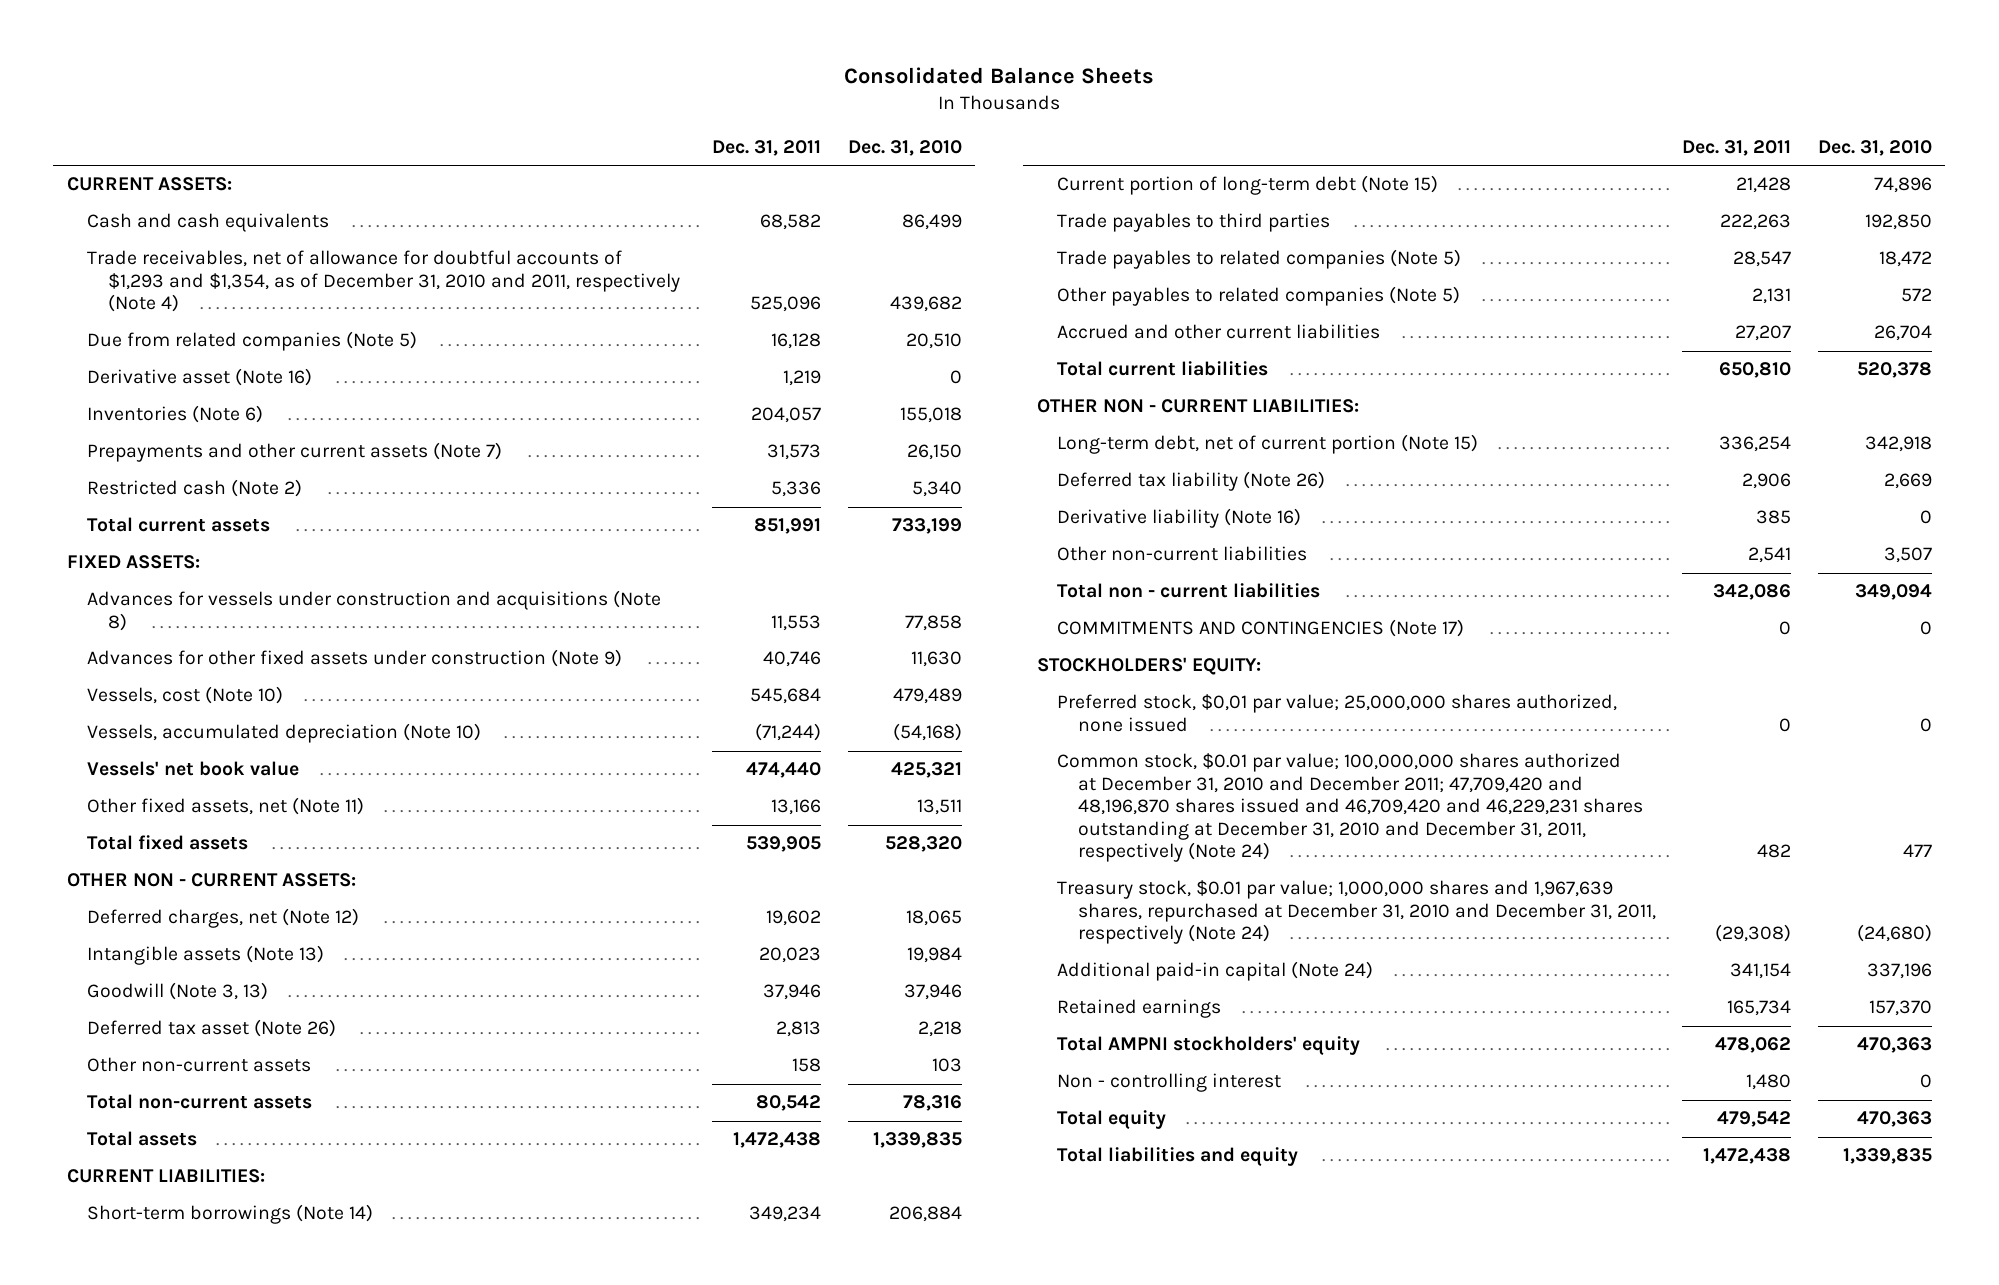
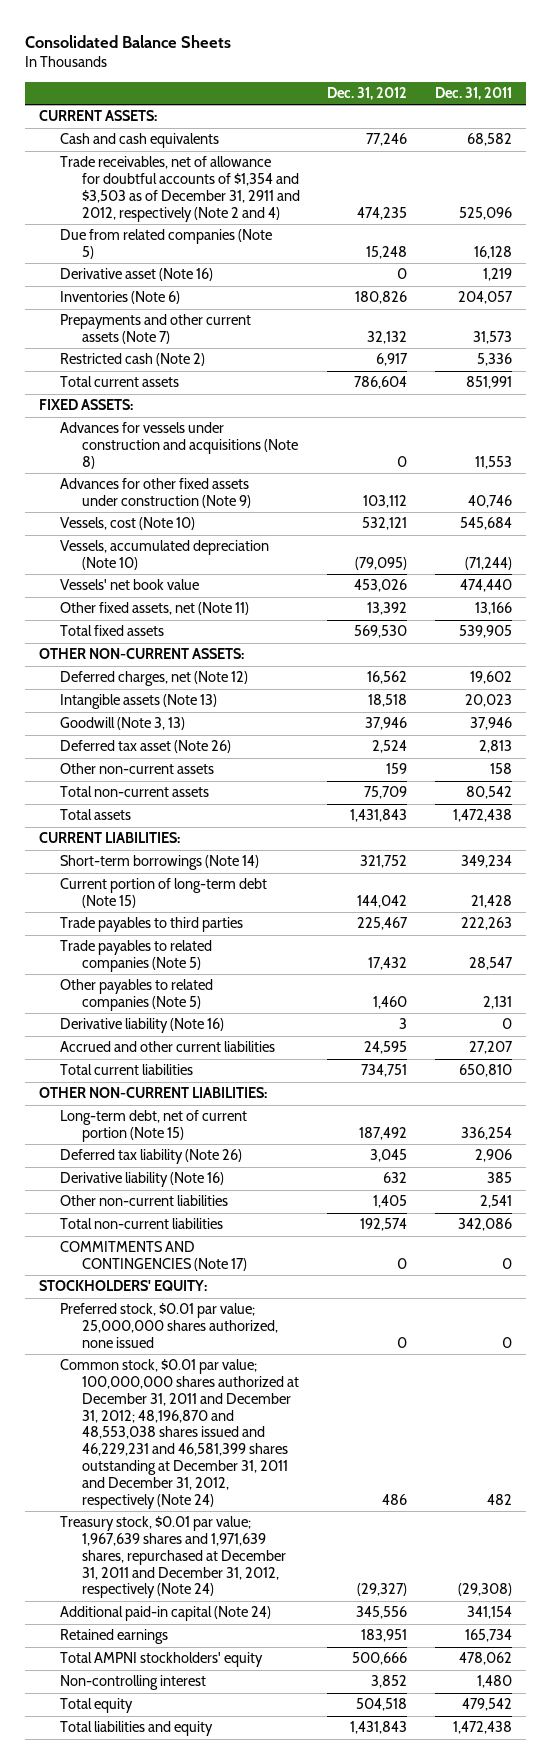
[847,140,962,157] Dec. 31, 2010 -> none
none -> [327,86,408,100] Dec. 31, 2012
[87,250,680,313] Trade receivables, net of allowance for doubtful accounts of $1,293 and $1,354, as of December 31, 2010 and 2011, respectively (Note 4) -> [60,156,300,222] Trade receivables, net of allowance for doubtful accounts of $1,354 and $3,503 as of December 31, 2911 and 2012, respectively (Note 2 and 4)
[66,873,356,888] OTHER NON - CURRENT ASSETS: -> [38,648,244,660] OTHER NON-CURRENT ASSETS:
none -> [60,1018,225,1034] Derivative liability (Note 16)
[1036,399,1359,414] OTHER NON - CURRENT LIABILITIES: -> [38,1087,267,1099] OTHER NON-CURRENT LIABILITIES:
[1057,583,1321,599] Total non - current liabilities -> [60,1218,224,1230] Total non-current liabilities
[1057,694,1618,732] Preferred stock, $0,01 par value; 25,000,000 shares authorized, none issued -> [60,1303,278,1348] Preferred stock, $0.01 par value; 25,000,000 shares authorized, none issued
[1057,753,1643,863] Common stock, $0.01 par value; 100,000,000 shares authorized at December 31, 2010 and December 2011; 47,709,420 and 48,196,870 shares issued and 46,709,420 and 46,229,231 shares outstanding at December 31, 2010 and December 31, 2011, respectively (Note 24) -> [60,1359,299,1509] Common stock, $0.01 par value; 100,000,000 shares authorized at December 31, 2011 and December 31, 2012; 48,196,870 and 48,553,038 shares issued and 46,229,231 and 46,581,399 shares outstanding at December 31, 2011 and December 31, 2012, respectively (Note 24)
[1057,880,1656,945] Treasury stock, $0.01 par value; 1,000,000 shares and 1,967,639 shares, repurchased at December 31, 2010 and December 31, 2011, respectively (Note 24) -> [60,1516,286,1599] Treasury stock, $0.01 par value; 1,967,639 shares and 1,971,639 shares, repurchased at December 31, 2011 and December 31, 2012, respectively (Note 24)
[1057,1073,1282,1093] Non - controlling interest -> [60,1675,207,1691] Non-controlling interest

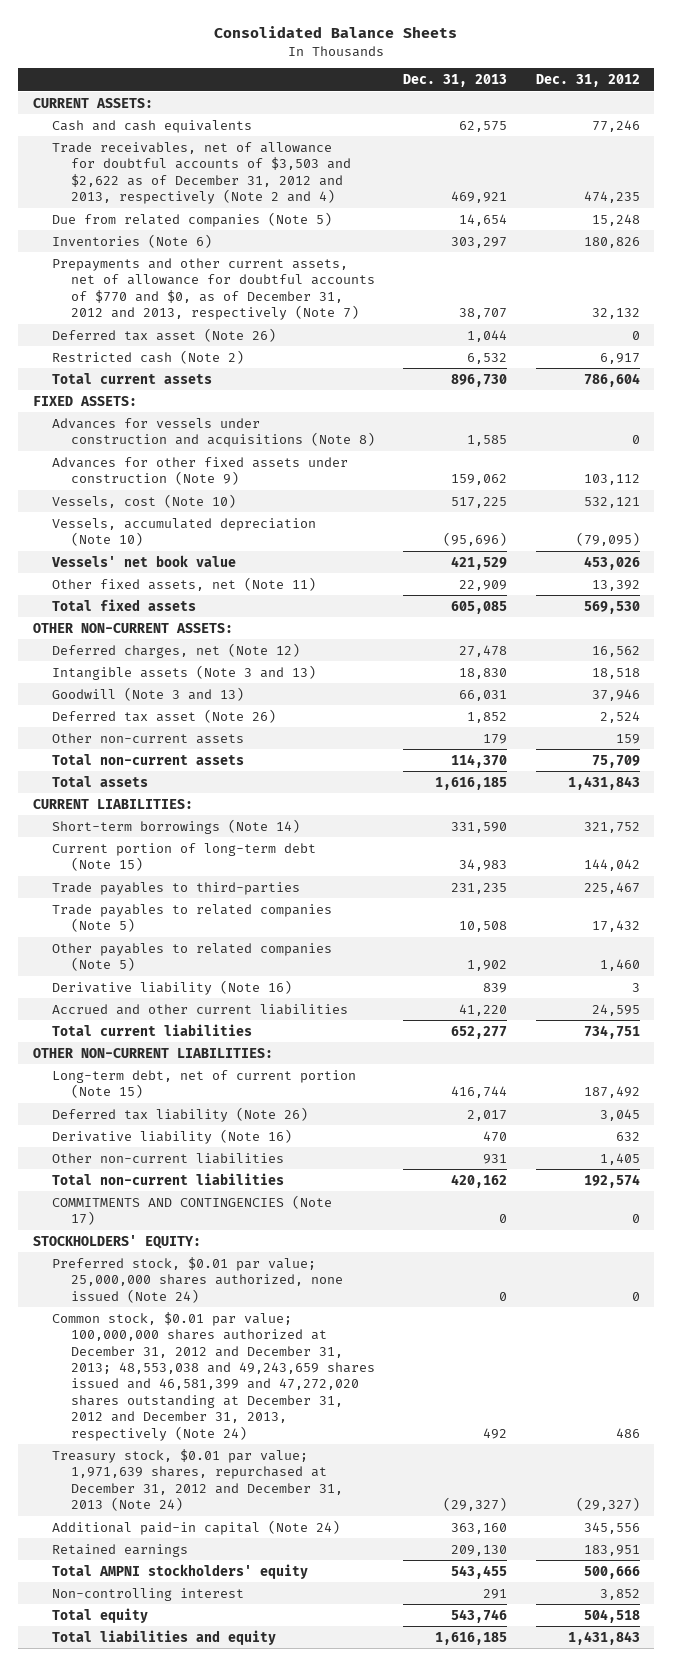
[435,86,513,100] Dec. 31, 2011 -> none
none -> [403,74,508,88] Dec. 31, 2013
[60,156,300,222] Trade receivables, net of allowance for doubtful accounts of $1,354 and $3,503 as of December 31, 2911 and 2012, respectively (Note 2 and 4) -> [51,141,351,204] Trade receivables, net of allowance for doubtful accounts of $3,503 and $2,622 as of December 31, 2012 and 2013, respectively (Note 2 and 4)
[60,268,214,282] Derivative asset (Note 16) -> none
[60,314,252,345] Prepayments and other current assets (Note 7) -> [51,257,375,320] Prepayments and other current assets, net of allowance for doubtful accounts of $770 and $0, as of December 31, 2012 and 2013, respectively (Note 7)
none -> [51,327,276,342] Deferred tax asset (Note 26)
[60,694,218,710] Intangible assets (Note 13) -> [51,664,316,680] Intangible assets (Note 3 and 13)
[60,717,186,731] Goodwill (Note 3, 13) -> [51,686,244,701] Goodwill (Note 3 and 13)
[60,917,244,933] Trade payables to third parties -> [51,881,300,895] Trade payables to third-parties
[60,1303,278,1348] Preferred stock, $0.01 par value; 25,000,000 shares authorized, none issued -> [51,1256,343,1303] Preferred stock, $0.01 par value; 25,000,000 shares authorized, none issued (Note 24)
[60,1359,299,1509] Common stock, $0.01 par value; 100,000,000 shares authorized at December 31, 2011 and December 31, 2012; 48,196,870 and 48,553,038 shares issued and 46,229,231 and 46,581,399 shares outstanding at December 31, 2011 and December 31, 2012, respectively (Note 24) -> [51,1311,375,1441] Common stock, $0.01 par value; 100,000,000 shares authorized at December 31, 2012 and December 31, 2013; 48,553,038 and 49,243,659 shares issued and 46,581,399 and 47,272,020 shares outstanding at December 31, 2012 and December 31, 2013, respectively (Note 24)
[60,1516,286,1599] Treasury stock, $0.01 par value; 1,967,639 shares and 1,971,639 shares, repurchased at December 31, 2011 and December 31, 2012, respectively (Note 24) -> [51,1448,343,1511] Treasury stock, $0.01 par value; 1,971,639 shares, repurchased at December 31, 2012 and December 31, 2013 (Note 24)

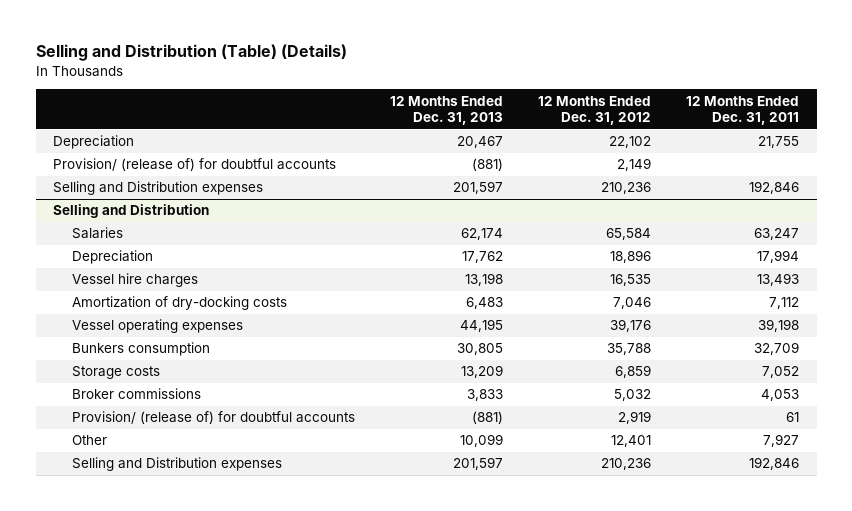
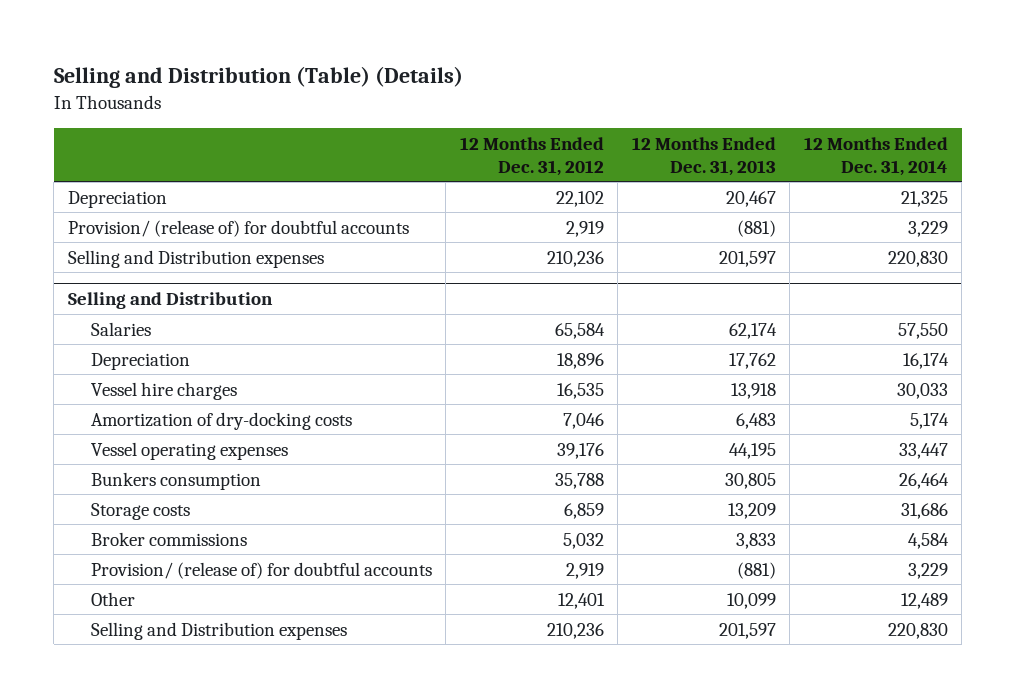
[686,95,800,126] 12 Months Ended Dec. 31, 2011 -> none
none -> [803,137,948,176] 12 Months Ended Dec. 31, 2014
[617,158,652,172] 2,149 -> [565,220,604,237] 2,919
[464,273,503,287] 13,198 -> [730,382,776,399] 13,918

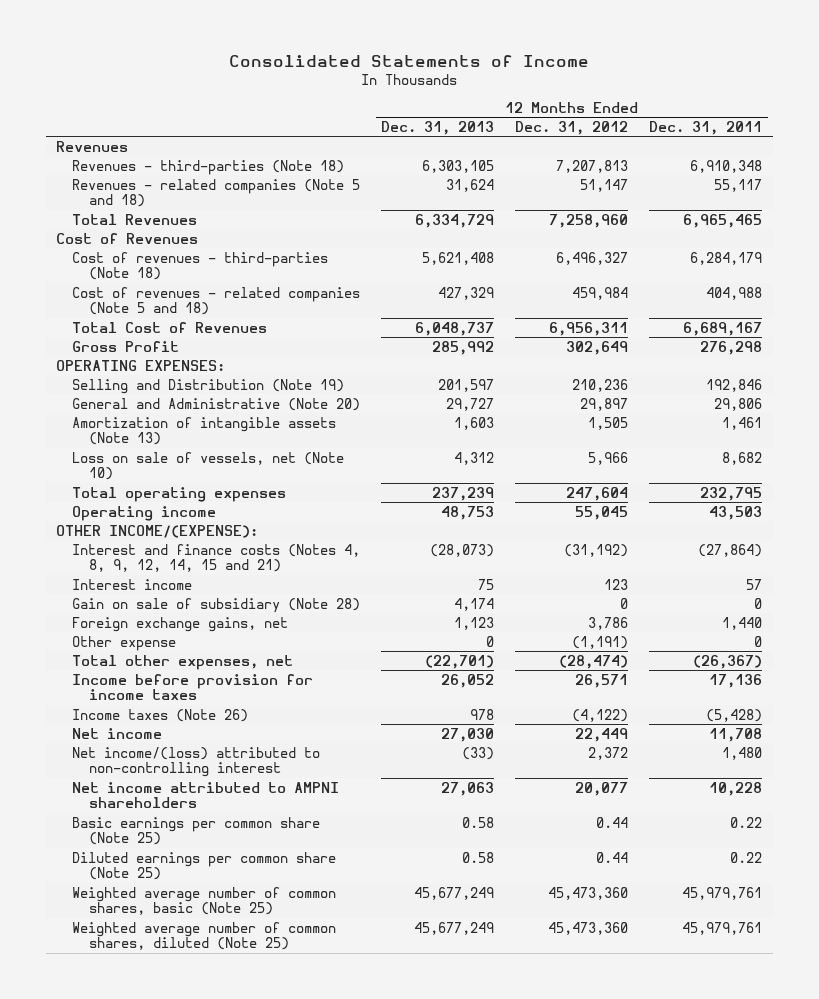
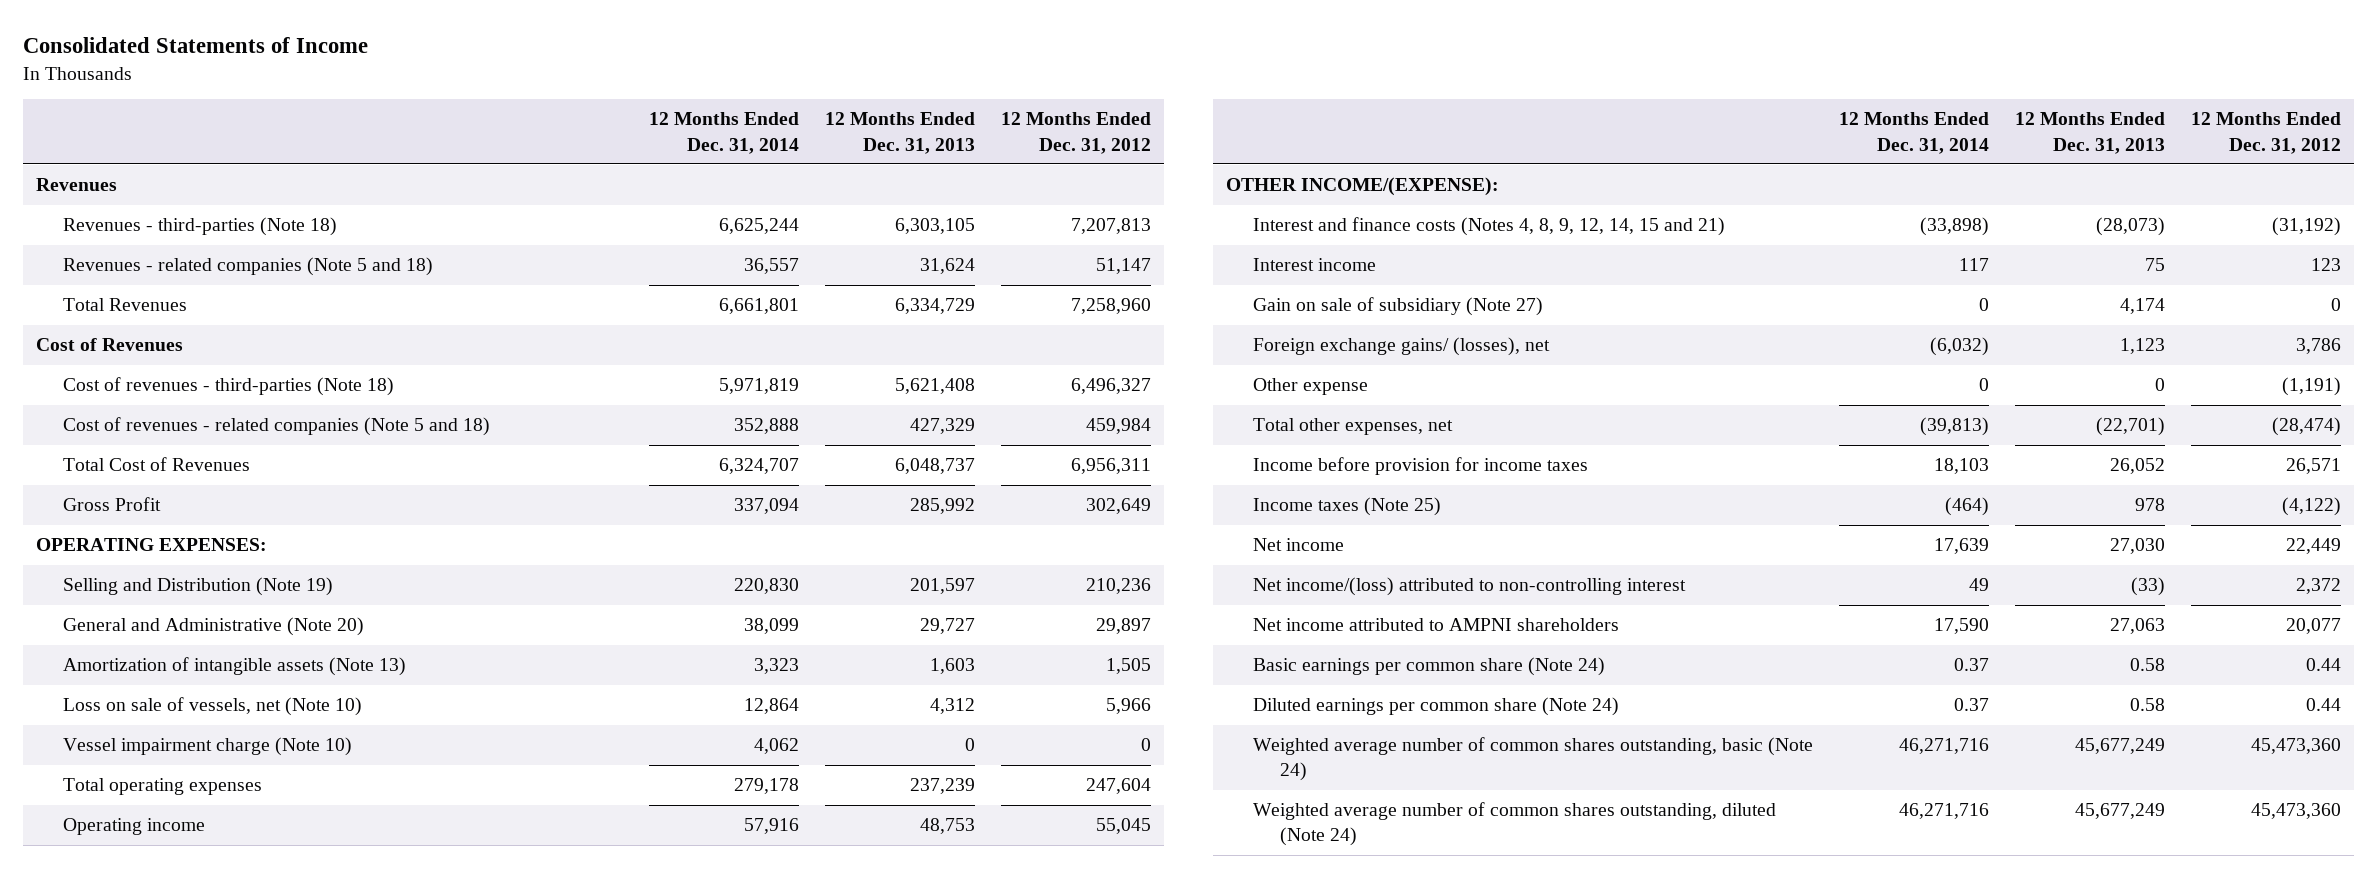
[649,120,763,135] Dec. 31, 2011 -> none
none -> [648,112,799,154] 12 Months Ended Dec. 31, 2014
none -> [63,737,353,757] Vessel impairment charge (Note 10)
[72,597,361,613] Gain on sale of subsidiary (Note 28) -> [1252,297,1543,317] Gain on sale of subsidiary (Note 27)
[72,616,289,632] Foreign exchange gains, net -> [1252,337,1550,357] Foreign exchange gains/ (losses), net
[72,708,249,722] Income taxes (Note 26) -> [1252,497,1441,517] Income taxes (Note 25)
[72,816,321,846] Basic earnings per common share (Note 25) -> [1252,657,1605,677] Basic earnings per common share (Note 24)
[72,851,337,881] Diluted earnings per common share (Note 25) -> [1252,697,1619,717] Diluted earnings per common share (Note 24)
[72,886,337,916] Weighted average number of common shares, basic (Note 25) -> [1252,737,1813,782] Weighted average number of common shares outstanding, basic (Note 24)
[72,921,337,951] Weighted average number of common shares, diluted (Note 25) -> [1252,802,1776,847] Weighted average number of common shares outstanding, diluted (Note 24)

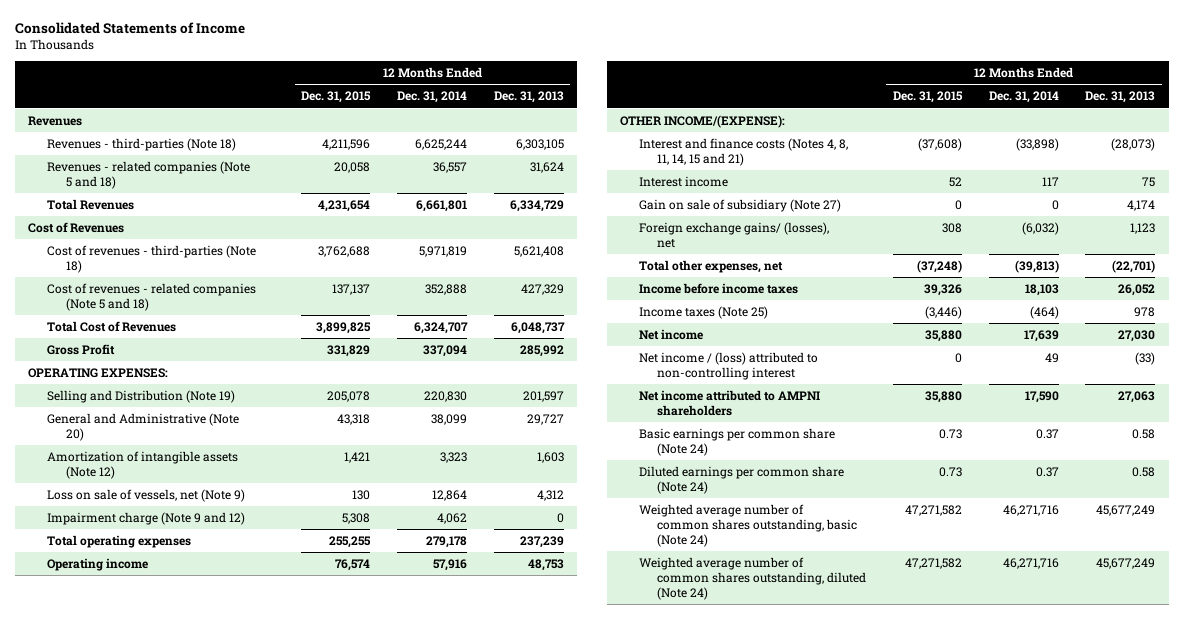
[1000,112,1151,154] 12 Months Ended Dec. 31, 2012 -> none
none -> [301,91,372,104] Dec. 31, 2015
[63,657,407,677] Amortization of intangible assets (Note 13) -> [47,450,239,479] Amortization of intangible assets (Note 12)
[63,697,363,717] Loss on sale of vessels, net (Note 10) -> [47,488,246,502] Loss on sale of vessels, net (Note 9)
[63,737,353,757] Vessel impairment charge (Note 10) -> [47,511,246,525] Impairment charge (Note 9 and 12)
[1252,217,1725,237] Interest and finance costs (Notes 4, 8, 9, 12, 14, 15 and 21) -> [638,137,848,166] Interest and finance costs (Notes 4, 8, 11, 14, 15 and 21)
[1252,378,1368,396] Other expense -> none
[1252,457,1588,476] Income before provision for income taxes -> [638,282,798,294] Income before income taxes
[1252,577,1686,597] Net income/(loss) attributed to non-controlling interest -> [638,351,818,380] Net income / (loss) attributed to non-controlling interest

